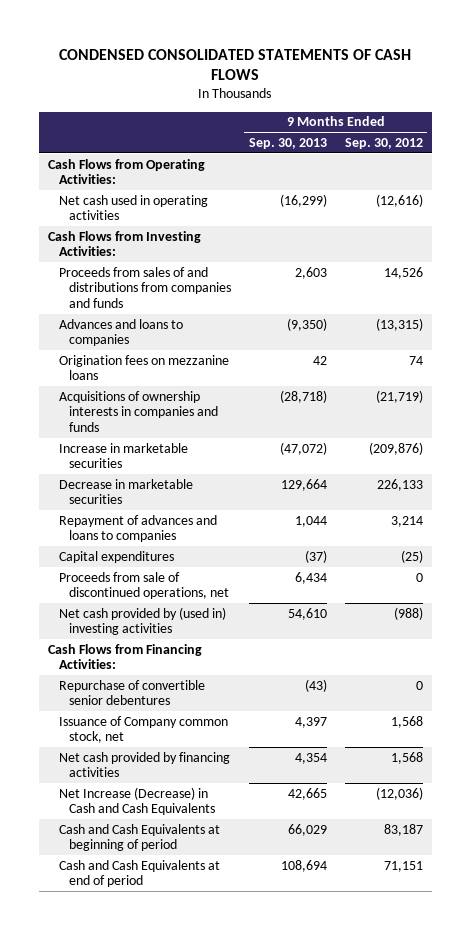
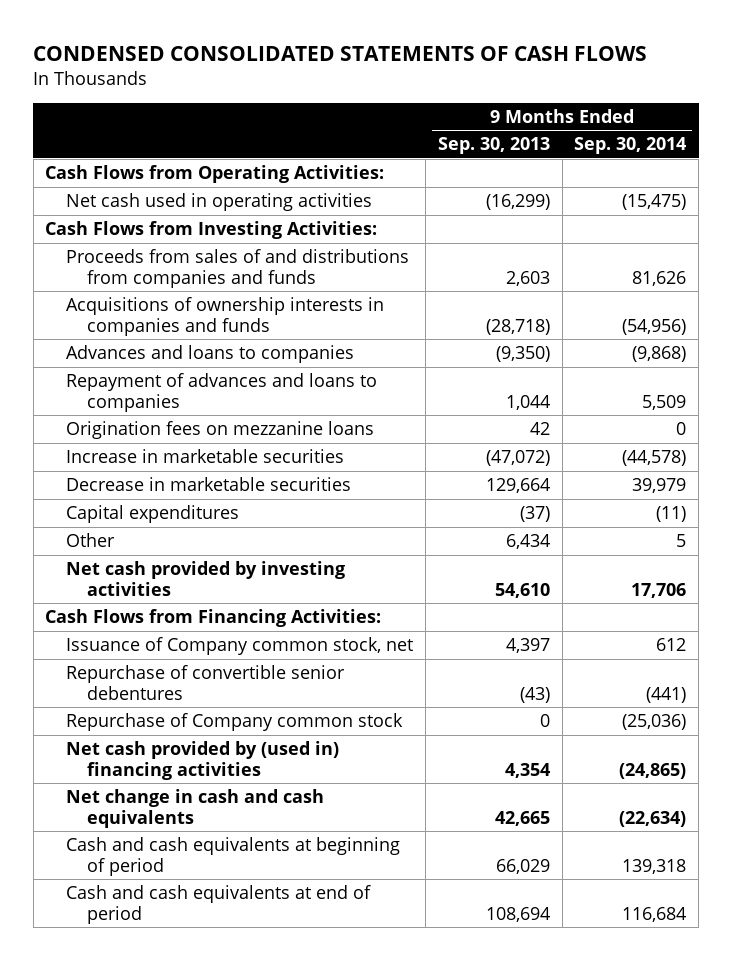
[344,137,423,149] Sep. 30, 2012 -> none
none -> [574,137,687,155] Sep. 30, 2014
[58,390,218,433] Acquisitions of ownership interests in companies and funds -> [66,297,385,336] Acquisitions of ownership interests in companies and funds
[58,514,217,543] Repayment of advances and loans to companies -> [66,373,378,412] Repayment of advances and loans to companies
[58,571,229,600] Proceeds from sale of discontinued operations, net -> [66,533,116,548] Other
[58,606,226,636] Net cash provided by (used in) investing activities -> [66,561,346,596] Net cash provided by investing activities
[58,679,205,706] Repurchase of convertible senior debentures -> [66,665,346,700] Repurchase of convertible senior debentures
none -> [66,713,404,732] Repurchase of Company common stock
[58,751,230,778] Net cash provided by financing activities -> [66,741,340,780] Net cash provided by (used in) financing activities
[58,786,215,816] Net Increase (Decrease) in Cash and Cash Equivalents -> [66,789,325,828] Net change in cash and cash equivalents
[58,823,220,852] Cash and Cash Equivalents at beginning of period -> [66,837,401,876] Cash and cash equivalents at beginning of period
[58,859,220,888] Cash and Cash Equivalents at end of period -> [66,885,372,924] Cash and cash equivalents at end of period

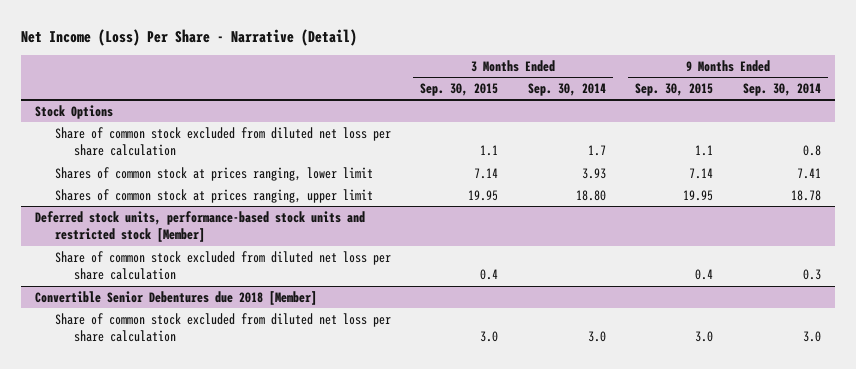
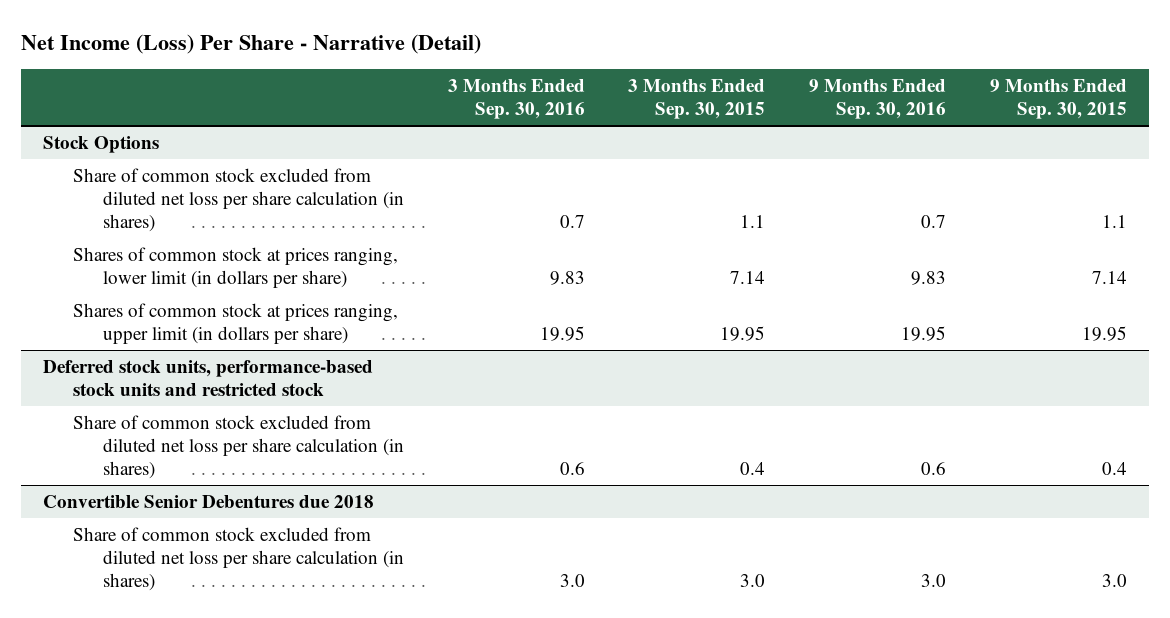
[527,82,606,96] Sep. 30, 2014 -> none
[742,82,821,96] Sep. 30, 2014 -> none
none -> [447,78,585,120] 3 Months Ended Sep. 30, 2016
none -> [809,78,947,120] 9 Months Ended Sep. 30, 2016
[54,126,391,157] Share of common stock excluded from diluted net loss per share calculation -> [72,167,404,233] Share of common stock excluded from diluted net loss per share calculation (in shares)
[54,166,373,181] Shares of common stock at prices ranging, lower limit -> [72,246,398,288] Shares of common stock at prices ranging, lower limit (in dollars per share)
[54,188,373,203] Shares of common stock at prices ranging, upper limit -> [72,302,398,344] Shares of common stock at prices ranging, upper limit (in dollars per share)
[35,210,366,243] Deferred stock units, performance-based stock units and restricted stock [Member] -> [42,359,373,396] Deferred stock units, performance-based stock units and restricted stock
[54,250,391,281] Share of common stock excluded from diluted net loss per share calculation -> [72,414,404,480] Share of common stock excluded from diluted net loss per share calculation (in shares)
[35,290,318,305] Convertible Senior Debentures due 2018 [Member] -> [42,494,374,508] Convertible Senior Debentures due 2018
[54,312,391,343] Share of common stock excluded from diluted net loss per share calculation -> [72,526,404,592] Share of common stock excluded from diluted net loss per share calculation (in shares)

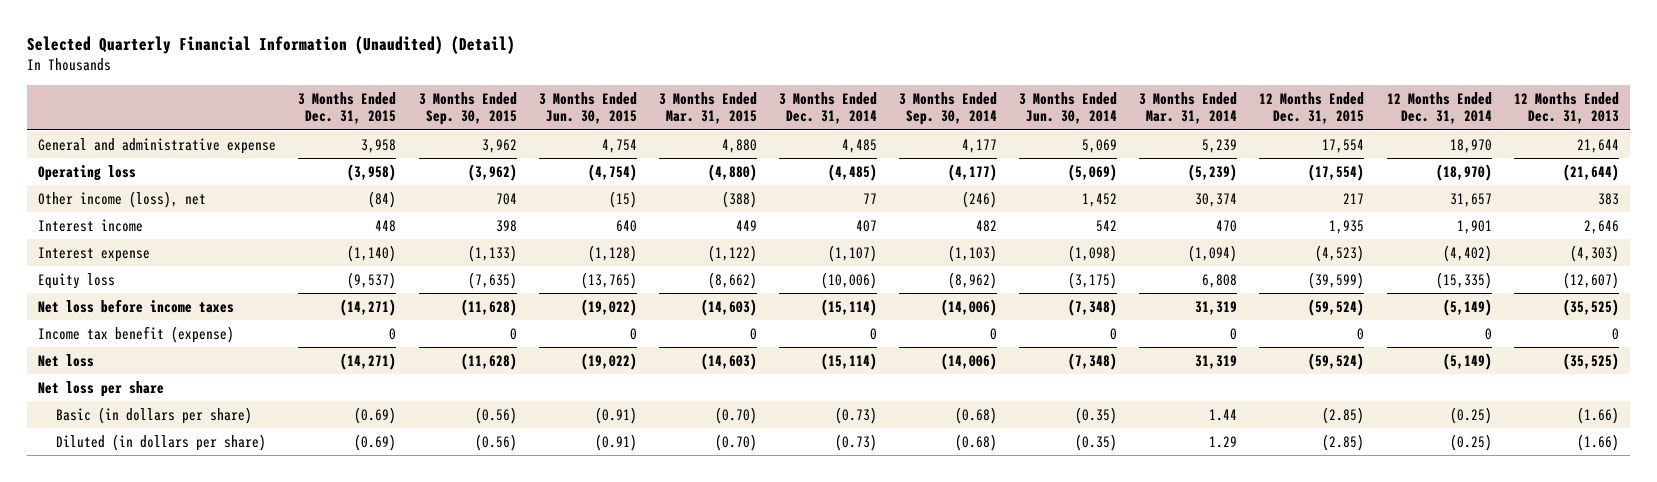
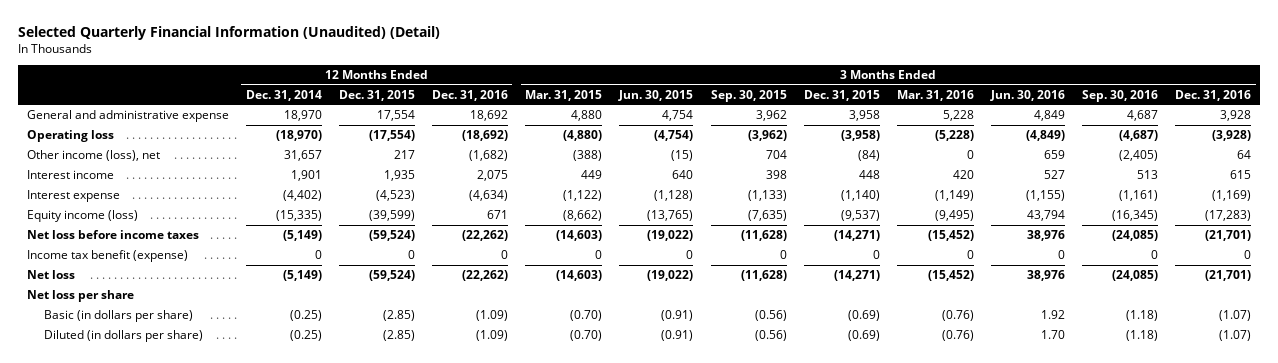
[778,91,877,125] 3 Months Ended Dec. 31, 2014 -> none
[899,91,998,126] 3 Months Ended Sep. 30, 2014 -> none
[1019,91,1118,125] 3 Months Ended Jun. 30, 2014 -> none
[1139,91,1238,125] 3 Months Ended Mar. 31, 2014 -> none
[1513,91,1619,125] 12 Months Ended Dec. 31, 2013 -> none
none -> [432,89,509,101] Dec. 31, 2016
none -> [896,89,974,101] Mar. 31, 2016
none -> [990,89,1066,101] Jun. 30, 2016
none -> [1082,89,1159,102] Sep. 30, 2016
none -> [1175,89,1252,101] Dec. 31, 2016
[38,272,116,289] Equity loss -> [26,210,138,223] Equity income (loss)

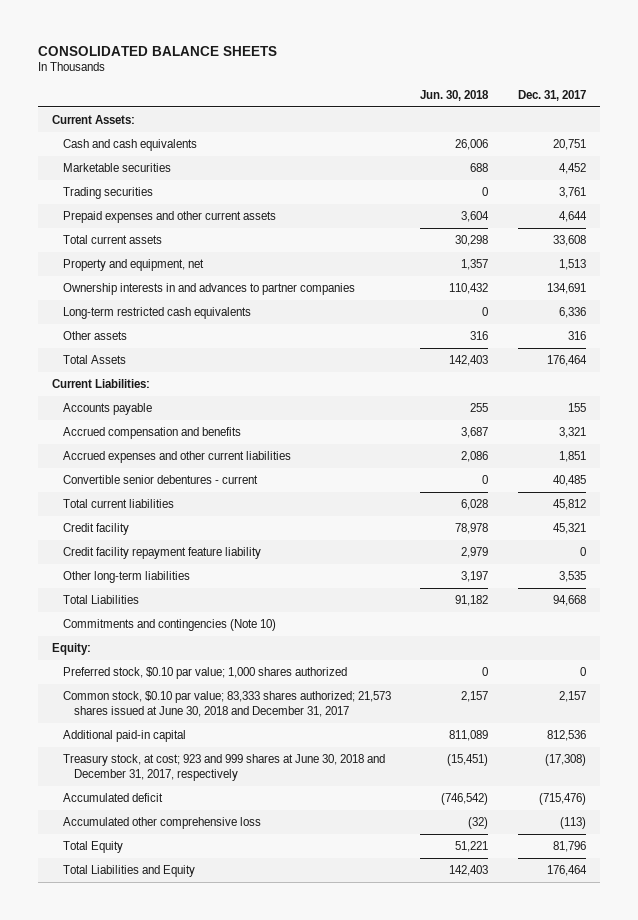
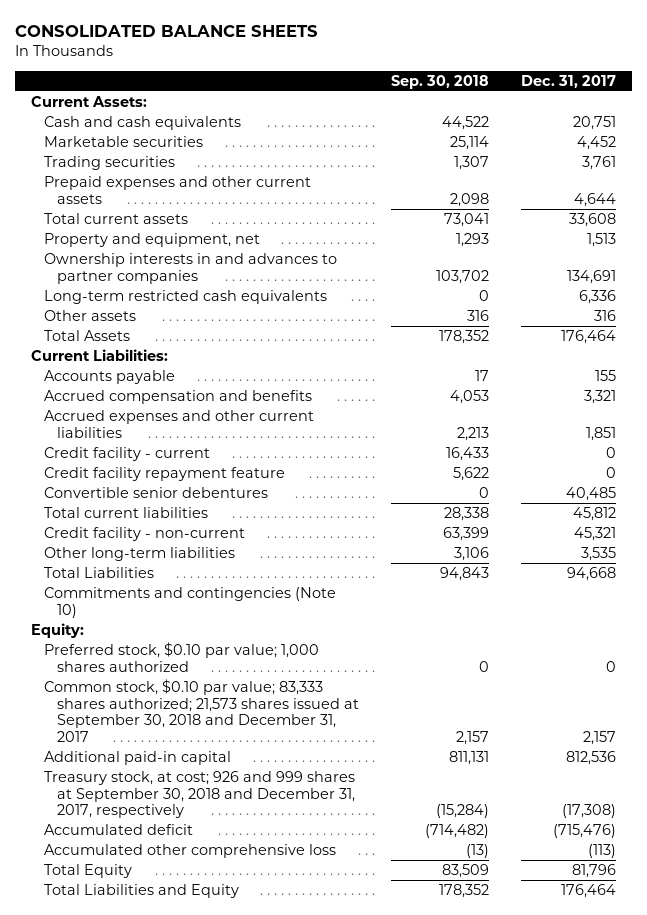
[420,89,490,101] Jun. 30, 2018 -> none
none -> [390,74,489,89] Sep. 30, 2018
none -> [43,447,210,462] Credit facility - current
none -> [43,467,285,482] Credit facility repayment feature
[63,474,259,484] Convertible senior debentures - current -> [43,487,268,499] Convertible senior debentures
[63,546,262,559] Credit facility repayment feature liability -> none
[63,522,130,535] Credit facility -> [43,527,245,542] Credit facility - non-current
[63,690,392,717] Common stock, $0.10 par value; 83,333 shares authorized; 21,573 shares issued at June 30, 2018 and December 31, 2017 -> [43,679,359,742] Common stock, $0.10 par value; 83,333 shares authorized; 21,573 shares issued at September 30, 2018 and December 31, 2017
[63,753,386,781] Treasury stock, at cost; 923 and 999 shares at June 30, 2018 and December 31, 2017, respectively -> [43,771,355,819] Treasury stock, at cost; 926 and 999 shares at September 30, 2018 and December 31, 2017, respectively

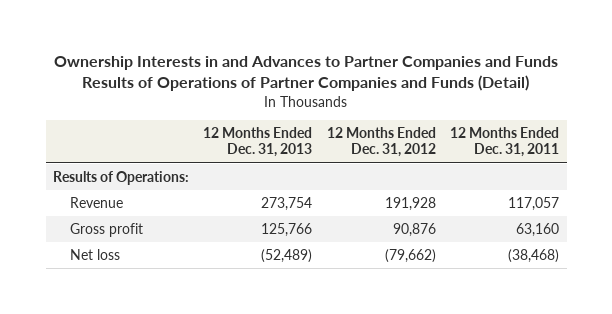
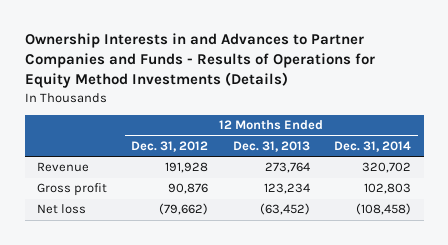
[54,55,559,92] Ownership Interests in and Advances to Partner Companies and Funds Results of Operations of Partner Companies and Funds (Detail) -> [24,33,375,89] Ownership Interests in and Advances to Partner Companies and Funds - Results of Operations for Equity Method Investments (Details)
[450,127,560,158] 12 Months Ended Dec. 31, 2011 -> none
none -> [334,140,412,152] Dec. 31, 2014
[52,171,189,186] Results of Operations: -> none
[261,197,313,212] 273,754 -> [264,162,310,174] 273,764
[261,223,313,238] 125,766 -> [263,183,310,195] 123,234
[261,249,313,264] (52,489) -> [259,203,310,216] (63,452)

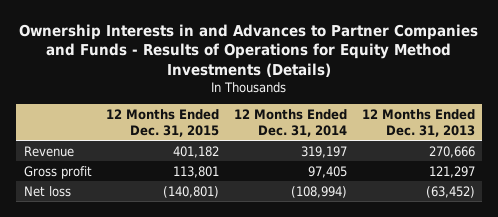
[131,140,209,152] Dec. 31, 2012 -> none
none -> [106,108,220,137] 12 Months Ended Dec. 31, 2015
[264,162,310,174] 273,764 -> [428,145,475,158] 270,666
[362,162,412,174] 320,702 -> [301,145,348,158] 319,197
[263,183,310,195] 123,234 -> [428,165,475,178] 121,297
[364,183,412,195] 102,803 -> [308,165,348,178] 97,405
[356,203,412,216] (108,458) -> [291,185,348,198] (108,994)

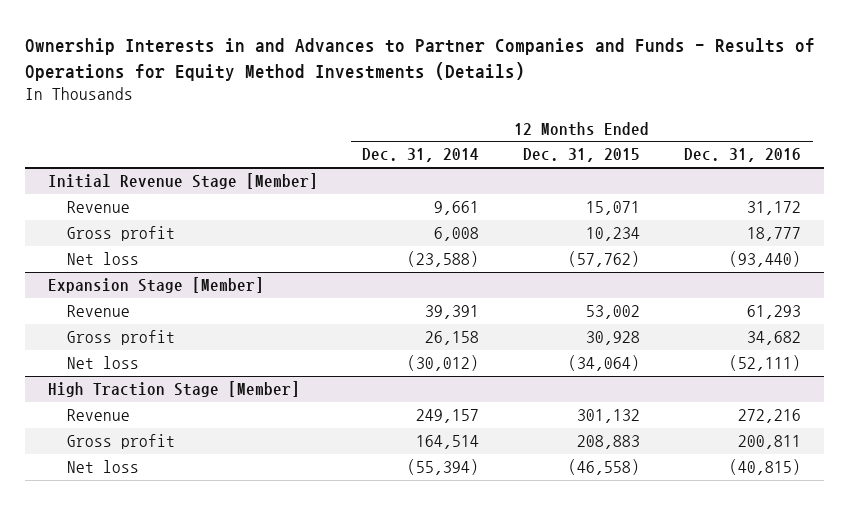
[361,108,475,137] 12 Months Ended Dec. 31, 2013 -> none
none -> [684,148,802,163] Dec. 31, 2016
none -> [47,173,318,190] Initial Revenue Stage [Member]
[173,145,220,158] 401,182 -> [586,201,641,216] 15,071
[301,145,348,158] 319,197 -> [433,201,479,216] 9,661
[173,165,220,178] 113,801 -> [586,227,641,242] 10,234
[308,165,348,178] 97,405 -> [433,227,479,242] 6,008
[163,185,220,198] (140,801) -> [568,251,641,268] (57,762)
[291,185,348,198] (108,994) -> [406,251,479,268] (23,588)
none -> [47,277,264,294] Expansion Stage [Member]
none -> [66,305,130,318] Revenue
none -> [66,330,175,346] Gross profit
none -> [66,356,139,370] Net loss
none -> [47,381,300,398] High Traction Stage [Member]
none -> [66,409,130,422] Revenue
none -> [66,434,175,450] Gross profit
none -> [66,460,139,474] Net loss

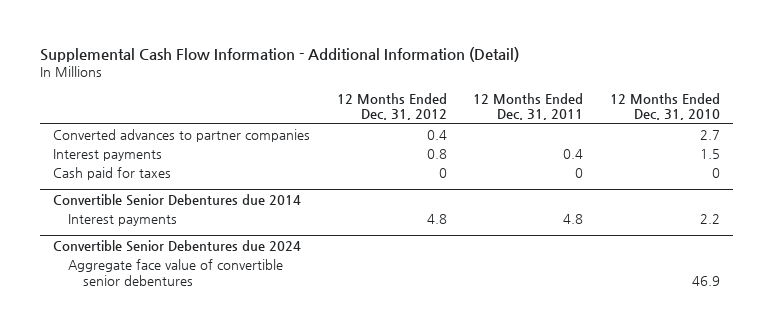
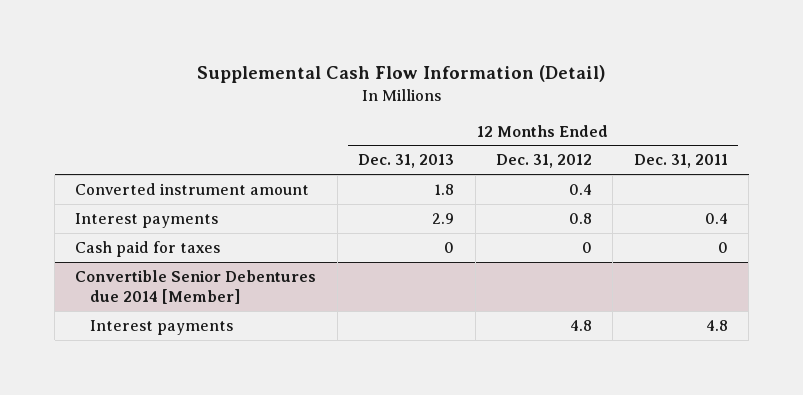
[39,47,519,63] Supplemental Cash Flow Information - Additional Information (Detail) -> [196,65,606,84] Supplemental Cash Flow Information (Detail)
[610,92,721,121] 12 Months Ended Dec. 31, 2010 -> none
none -> [358,154,455,169] Dec. 31, 2013
[53,129,311,143] Converted advances to partner companies -> none
none -> [75,182,310,195] Converted instrument amount
[53,193,302,206] Convertible Senior Debentures due 2014 -> [75,269,317,305] Convertible Senior Debentures due 2014 [Member]
[53,239,302,252] Convertible Senior Debentures due 2024 -> none
[68,259,284,286] Aggregate face value of convertible senior debentures -> none

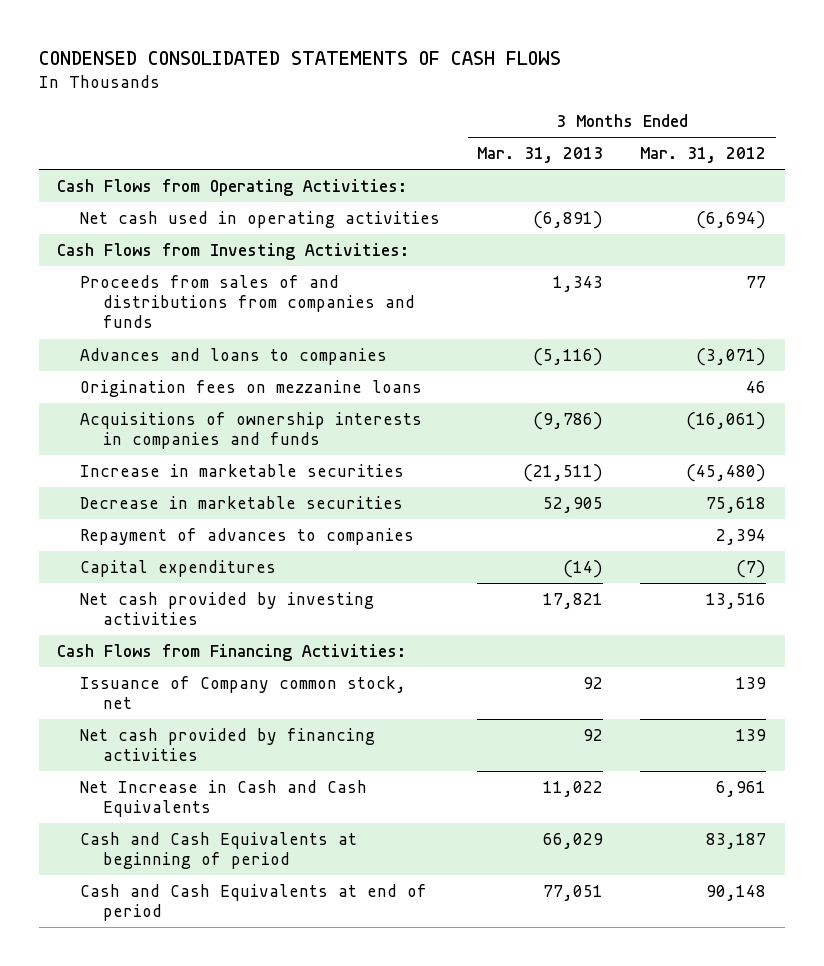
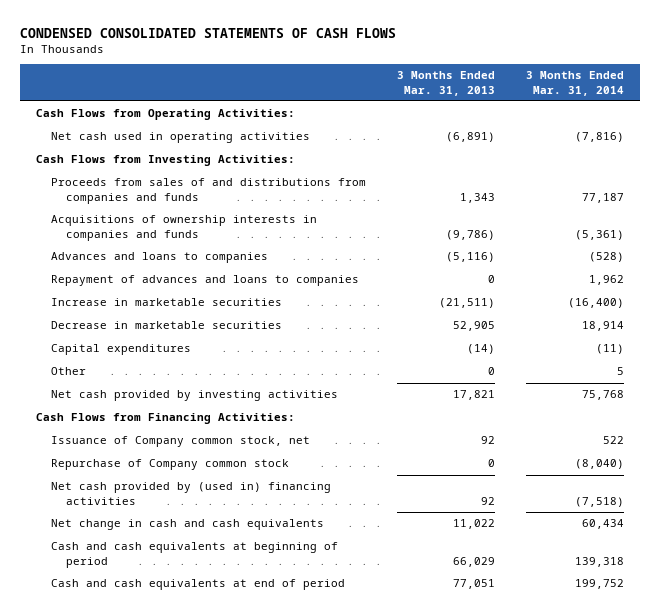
[640,146,767,163] Mar. 31, 2012 -> none
none -> [526,71,625,96] 3 Months Ended Mar. 31, 2014
[80,379,423,397] Origination fees on mezzanine loans -> none
[80,347,388,365] Advances and loans to companies -> [50,252,268,264] Advances and loans to companies
none -> [50,275,359,287] Repayment of advances and loans to companies
[80,527,415,545] Repayment of advances to companies -> none
none -> [50,367,86,376] Other
none -> [50,459,289,471] Repurchase of Company common stock
[80,727,376,762] Net cash provided by financing activities -> [50,482,331,505] Net cash provided by (used in) financing activities
[80,779,368,818] Net Increase in Cash and Cash Equivalents -> [50,519,324,531] Net change in cash and cash equivalents
[80,831,358,870] Cash and Cash Equivalents at beginning of period -> [50,542,338,568] Cash and cash equivalents at beginning of period
[80,883,428,922] Cash and Cash Equivalents at end of period -> [50,579,345,591] Cash and cash equivalents at end of period

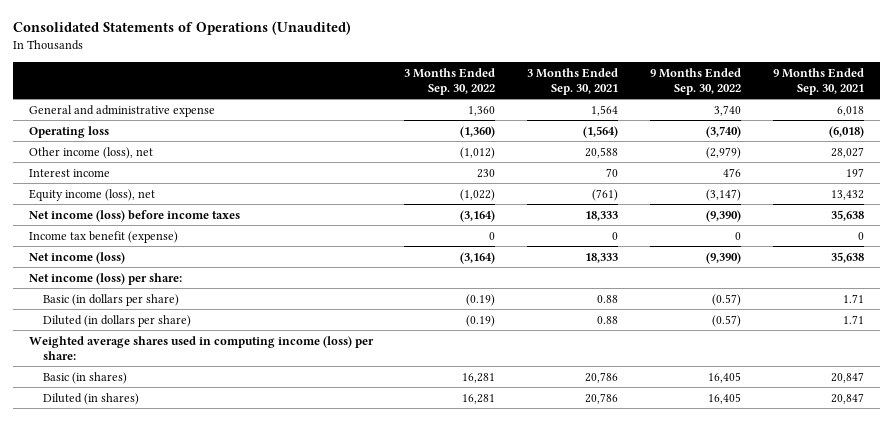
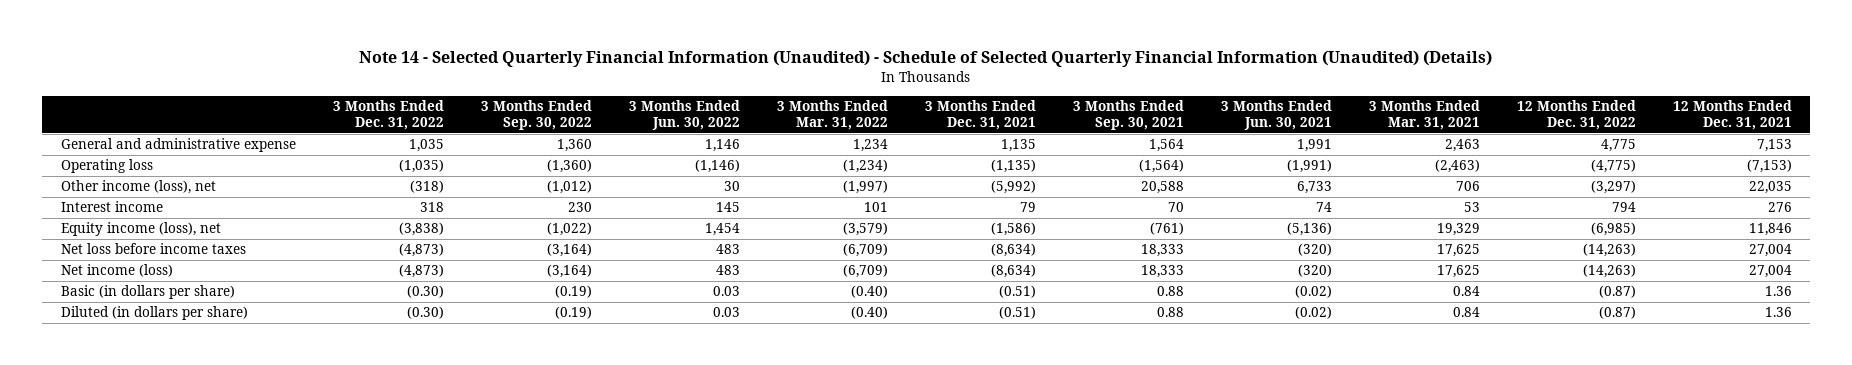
[12,21,351,36] Consolidated Statements of Operations (Unaudited) -> [359,50,1493,68] Note 14 - Selected Quarterly Financial Information (Unaudited) - Schedule of Selected Quarterly Financial Information (Unaudited) (Details)
[650,67,742,96] 9 Months Ended Sep. 30, 2022 -> none
[772,67,864,96] 9 Months Ended Sep. 30, 2021 -> none
none -> [332,100,444,131] 3 Months Ended Dec. 31, 2022
none -> [628,100,740,131] 3 Months Ended Jun. 30, 2022
none -> [776,100,888,131] 3 Months Ended Mar. 31, 2022
none -> [924,100,1036,131] 3 Months Ended Dec. 31, 2021
none -> [1220,100,1332,131] 3 Months Ended Jun. 30, 2021
none -> [1368,100,1480,131] 3 Months Ended Mar. 31, 2021
none -> [1516,100,1636,131] 12 Months Ended Dec. 31, 2022
none -> [1672,100,1792,131] 12 Months Ended Dec. 31, 2021
[28,230,178,243] Income tax benefit (expense) -> none
[28,209,240,222] Net income (loss) before income taxes -> [60,243,246,255] Net loss before income taxes
[28,272,182,285] Net income (loss) per share: -> none
[28,335,374,361] Weighted average shares used in computing income (loss) per share: -> none
[43,371,128,384] Basic (in shares) -> none
[43,392,140,405] Diluted (in shares) -> none

